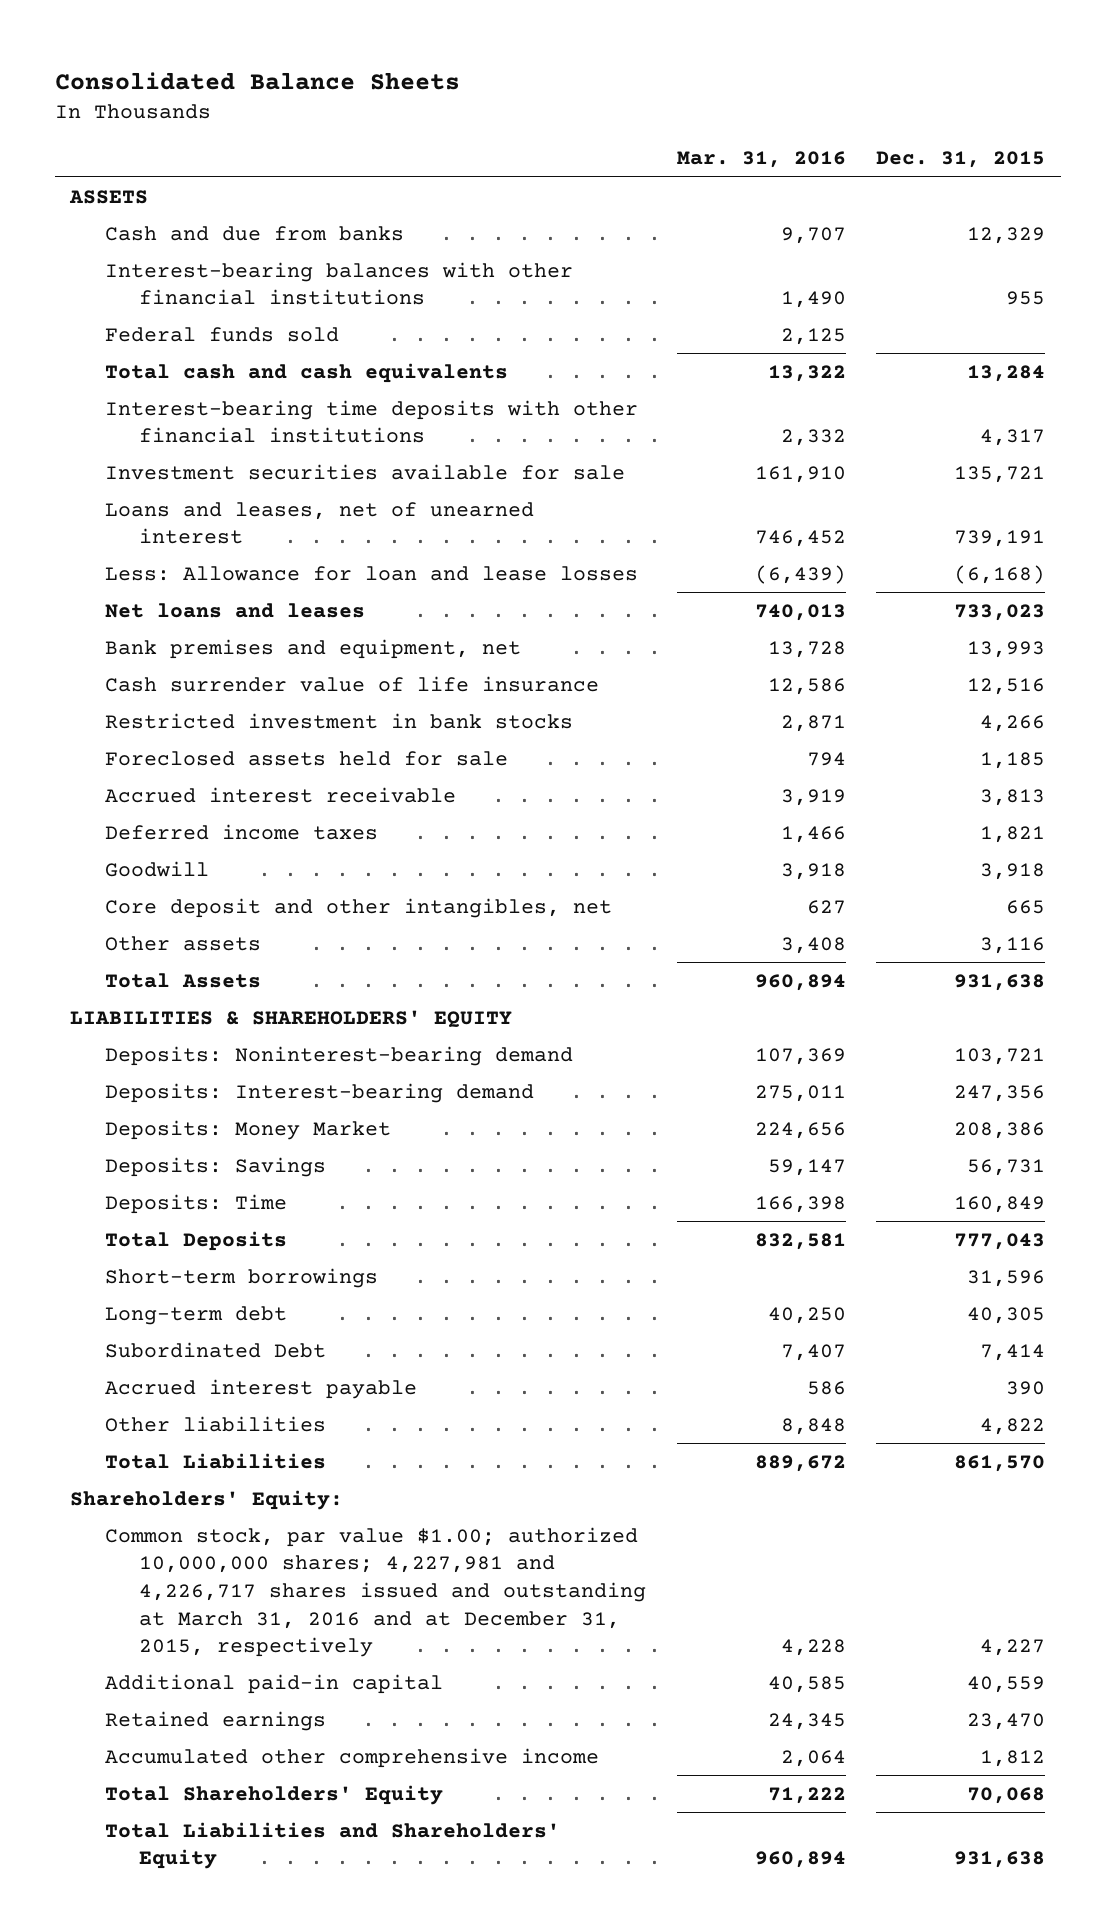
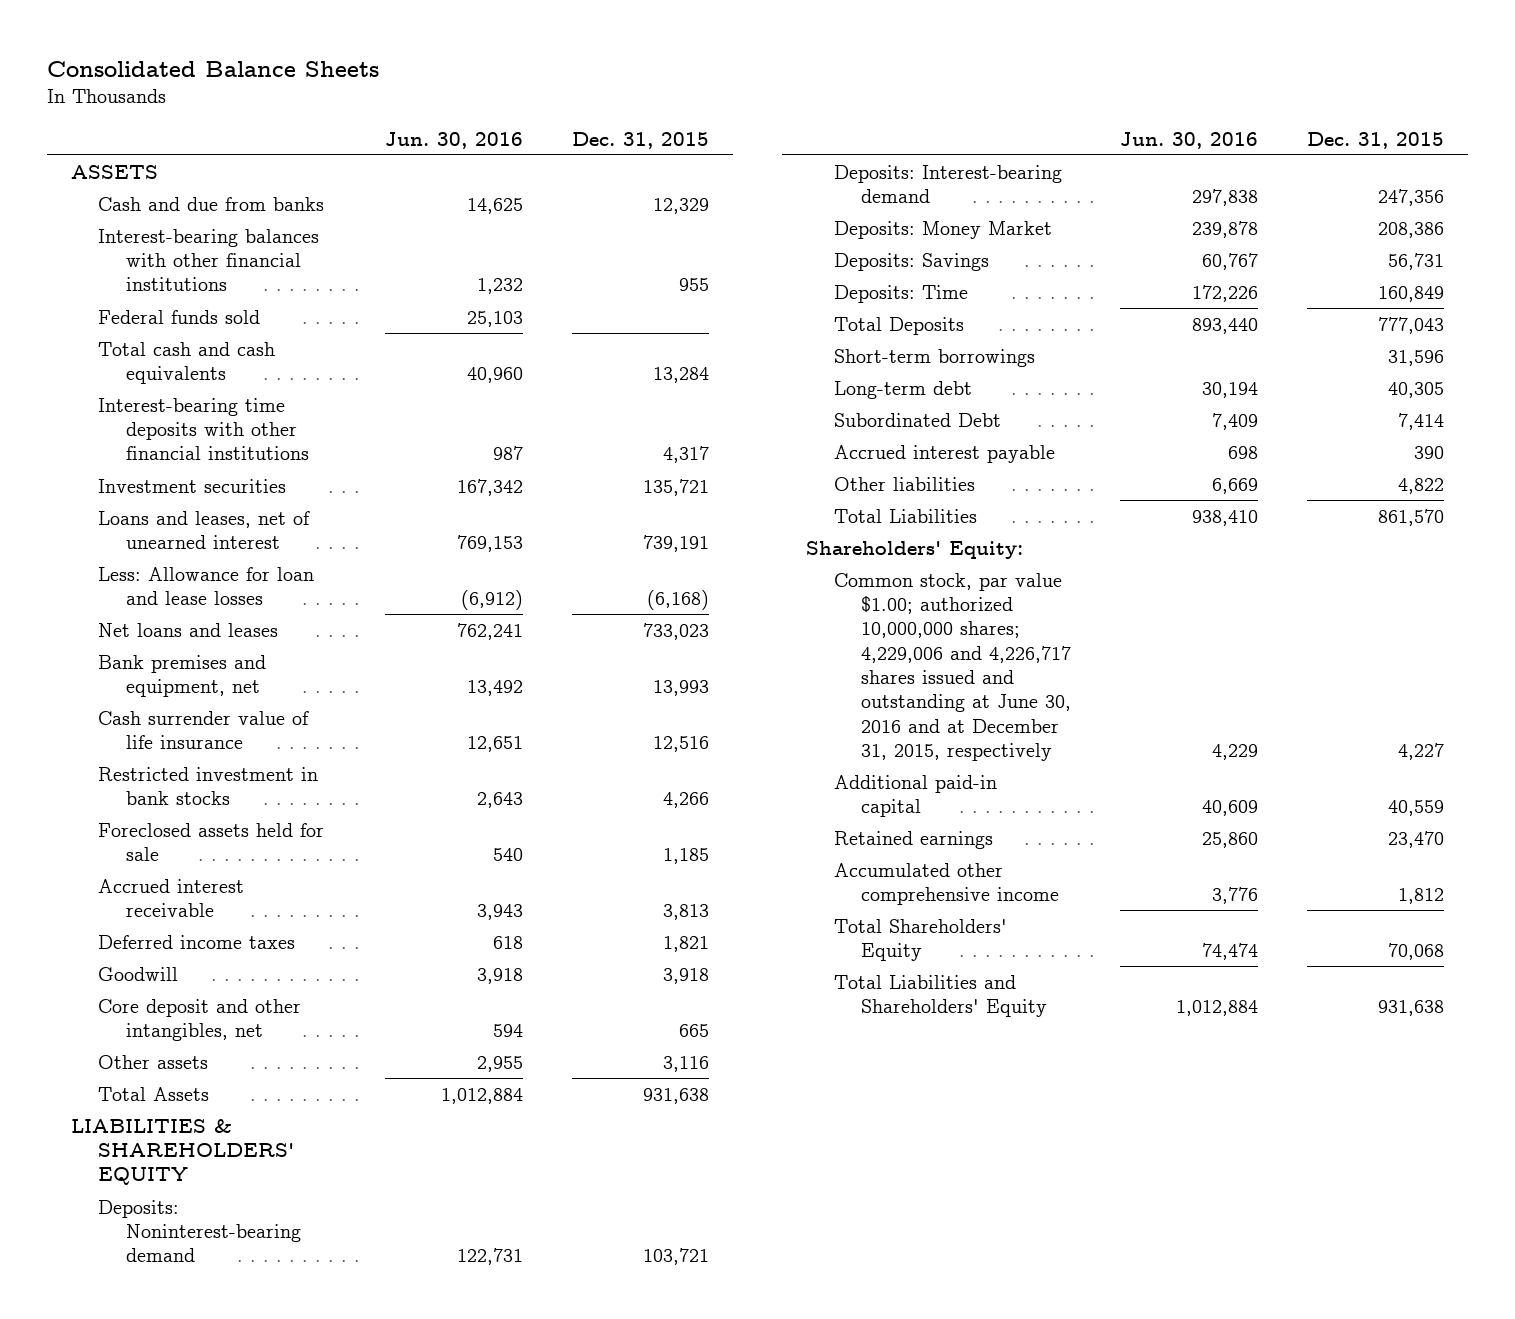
[676,151,846,169] Mar. 31, 2016 -> none
none -> [384,131,523,149] Jun. 30, 2016
[104,463,625,480] Investment securities available for sale -> [98,478,287,493] Investment securities
[104,1526,646,1658] Common stock, par value $1.00; authorized 10,000,000 shares; 4,227,981 and 4,226,717 shares issued and outstanding at March 31, 2016 and at December 31, 2015, respectively -> [833,572,1071,762] Common stock, par value $1.00; authorized 10,000,000 shares; 4,229,006 and 4,226,717 shares issued and outstanding at June 30, 2016 and at December 31, 2015, respectively

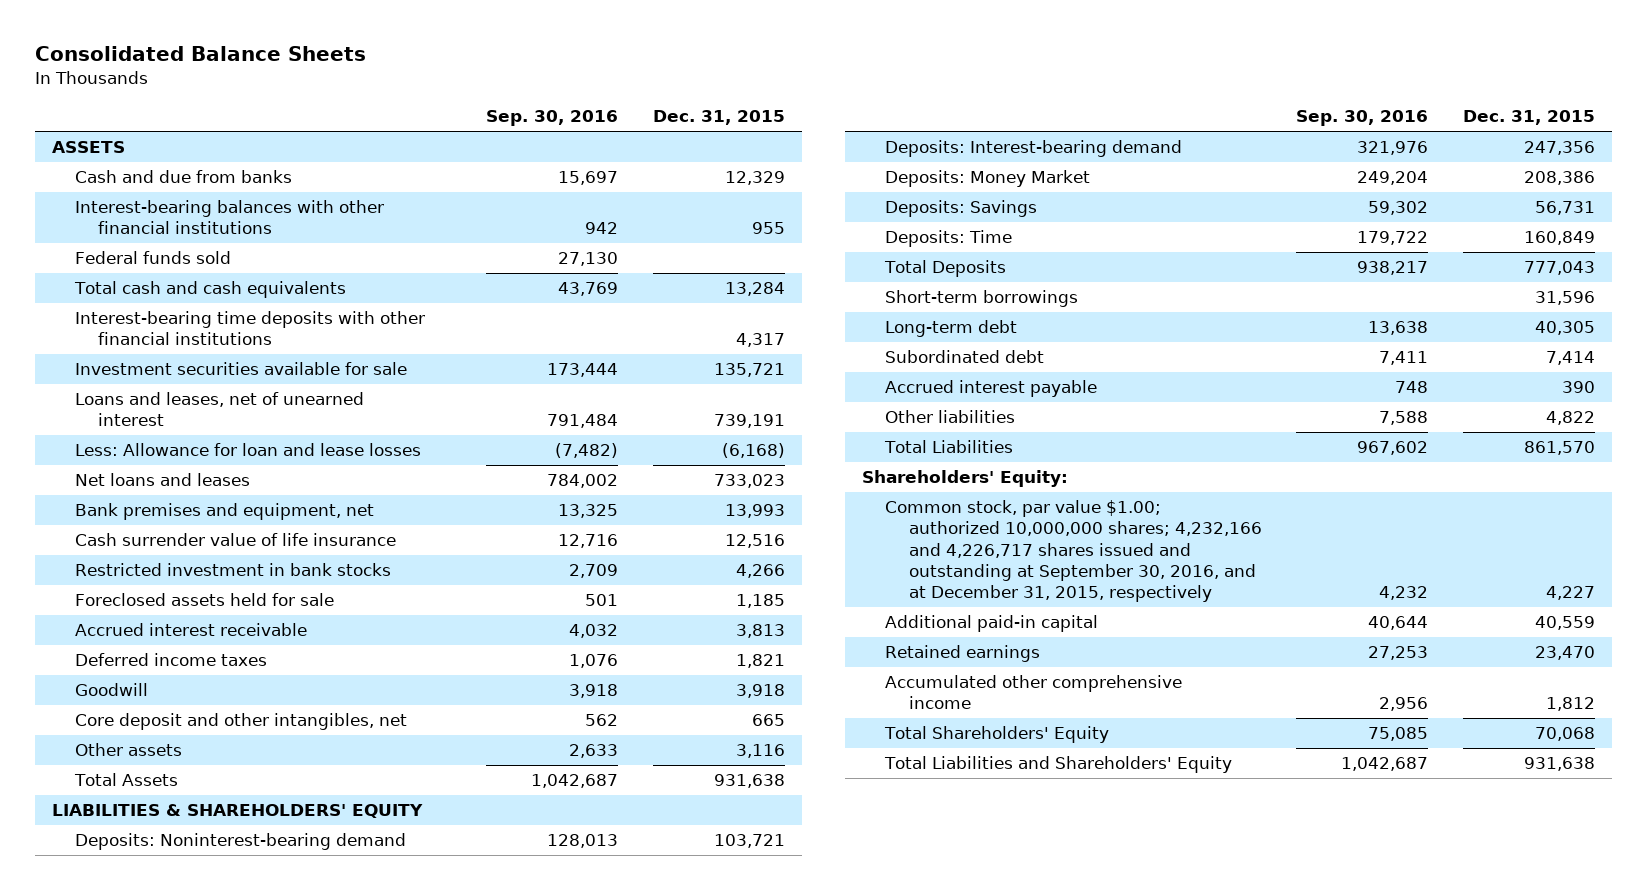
[384,131,523,149] Jun. 30, 2016 -> none
none -> [486,110,619,127] Sep. 30, 2016
[98,478,287,493] Investment securities -> [75,362,408,376] Investment securities available for sale
[833,412,1001,427] Subordinated Debt -> [885,350,1045,364] Subordinated debt
[833,572,1071,762] Common stock, par value $1.00; authorized 10,000,000 shares; 4,229,006 and 4,226,717 shares issued and outstanding at June 30, 2016 and at December 31, 2015, respectively -> [885,500,1262,602] Common stock, par value $1.00; authorized 10,000,000 shares; 4,232,166 and 4,226,717 shares issued and outstanding at September 30, 2016, and at December 31, 2015, respectively

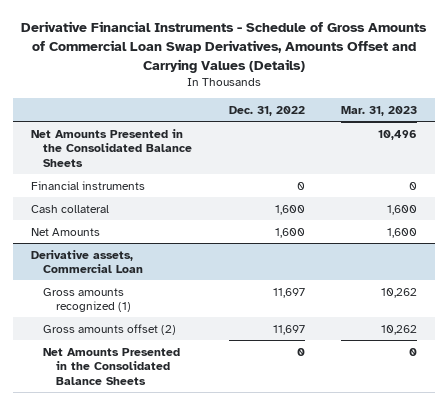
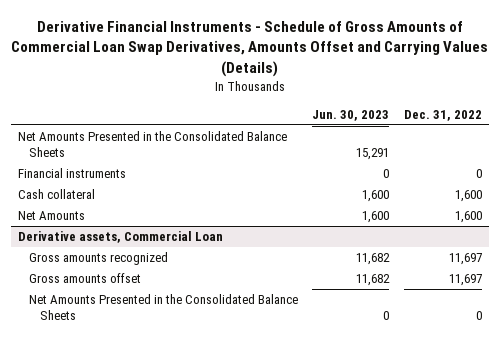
[340,105,417,116] Mar. 31, 2023 -> none
none -> [312,109,390,121] Jun. 30, 2023
[43,287,131,313] Gross amounts recognized (1) -> [29,252,169,266] Gross amounts recognized
[43,323,177,335] Gross amounts offset (2) -> [29,273,142,284] Gross amounts offset

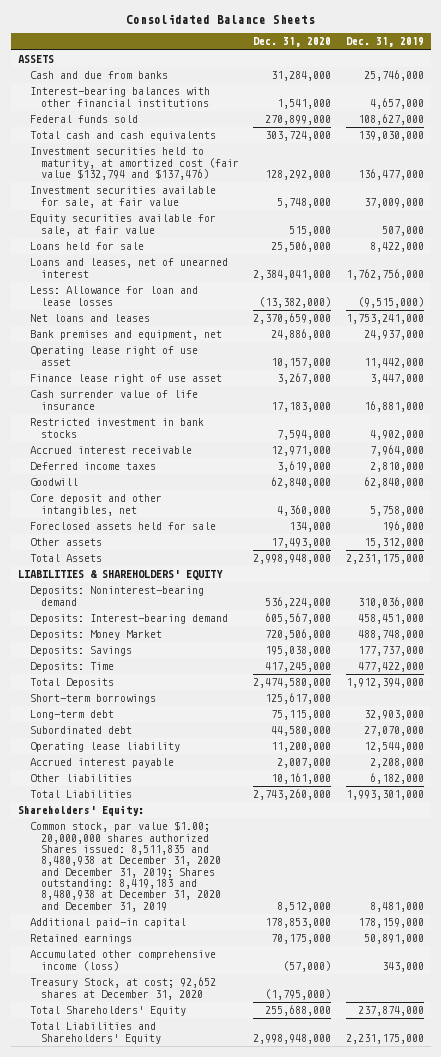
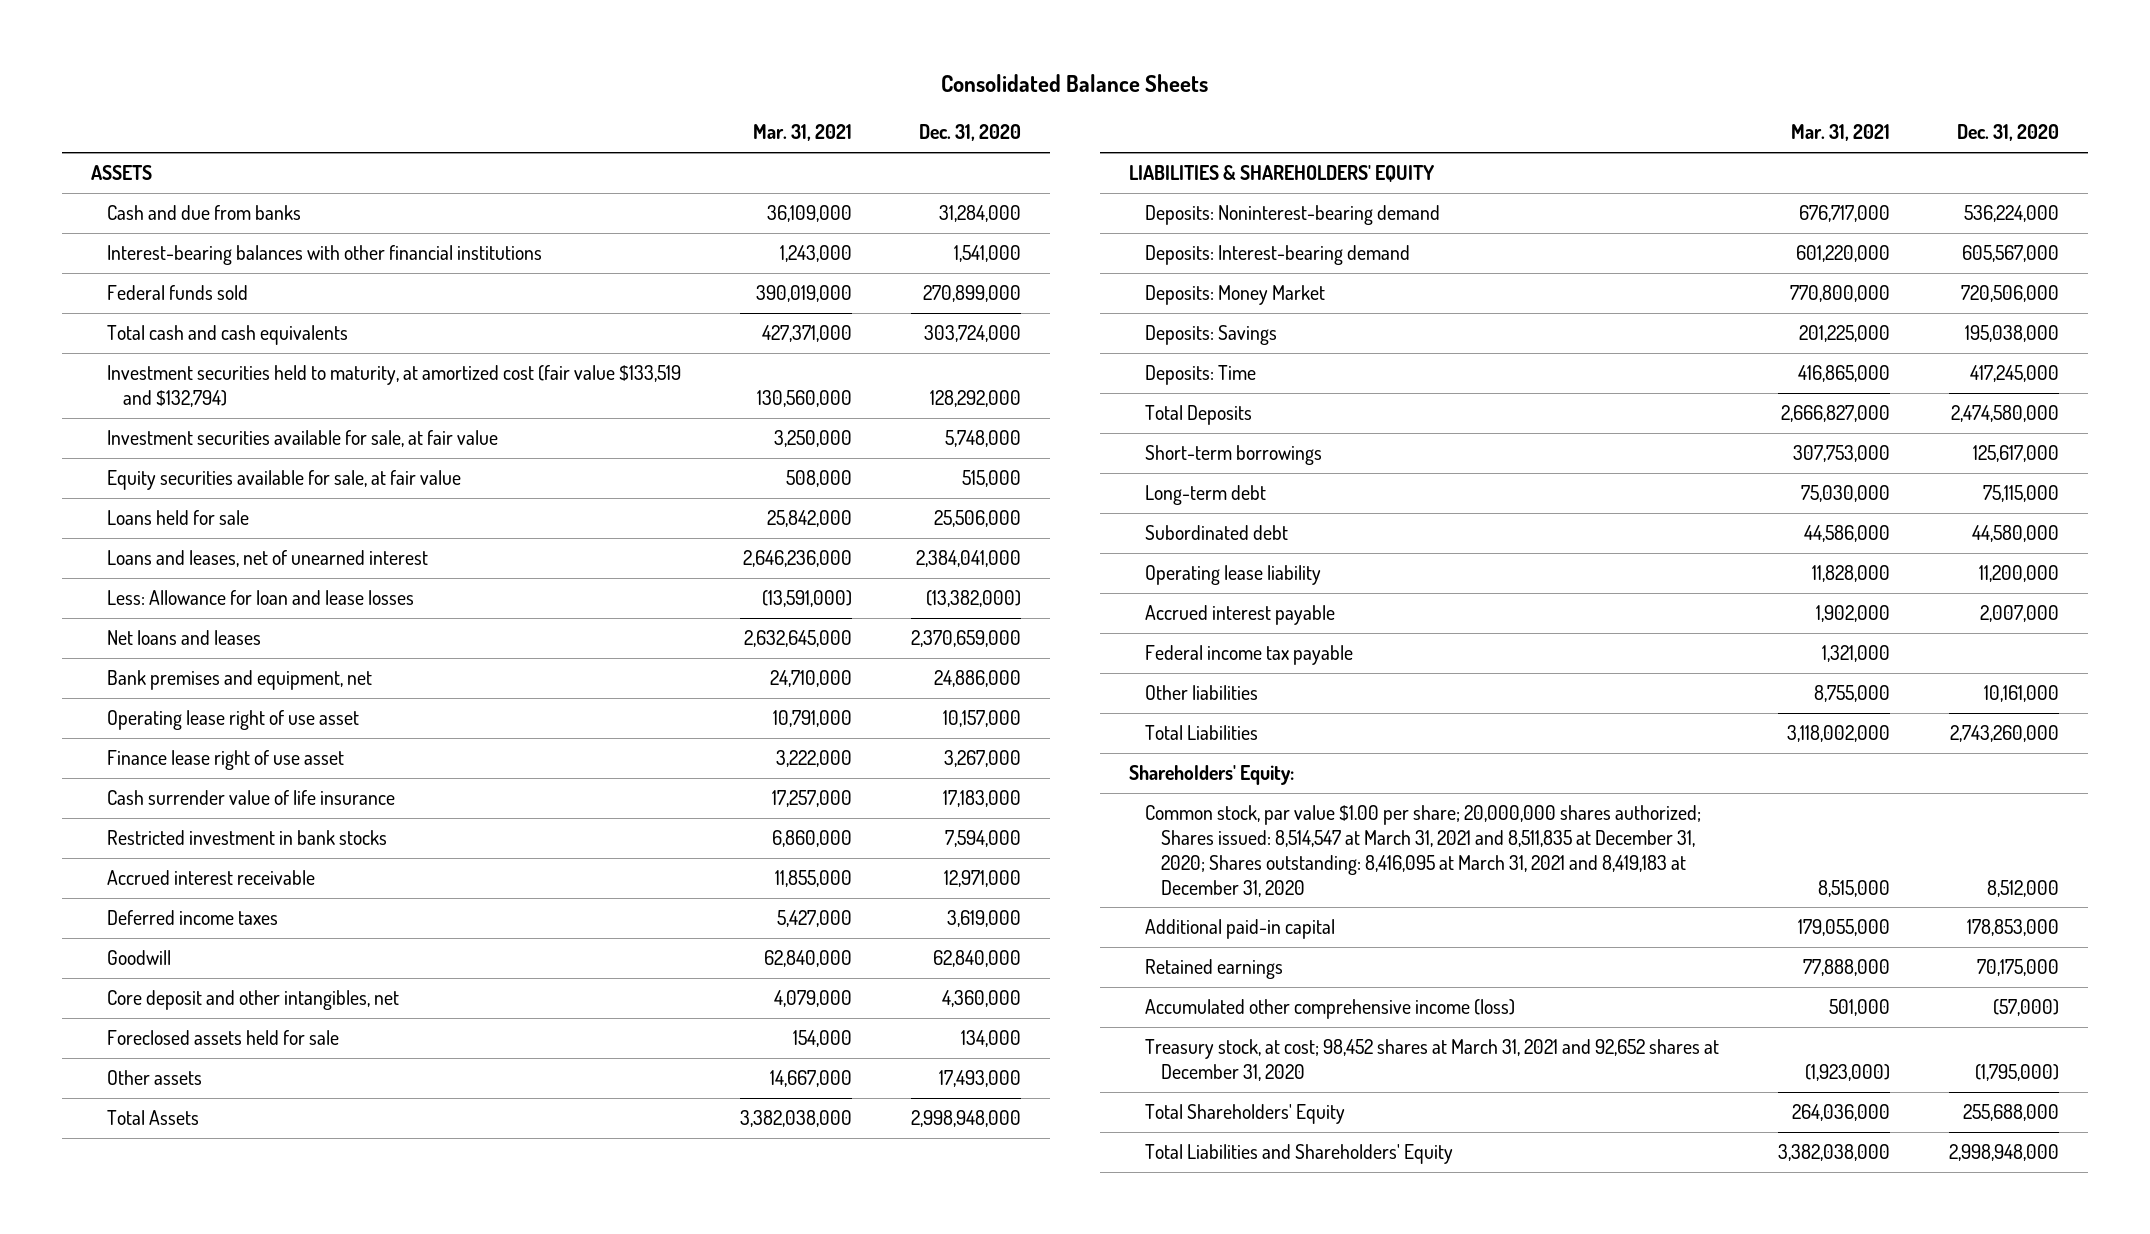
[345,37,424,48] Dec. 31, 2019 -> none
none -> [752,124,852,142] Mar. 31, 2021
[29,147,240,181] Investment securities held to maturity, at amortized cost (fair value $132,794 and $137,476) -> [107,365,682,408] Investment securities held to maturity, at amortized cost (fair value $133,519 and $132,794)
none -> [1145,645,1354,666] Federal income tax payable
[29,821,222,912] Common stock, par value $1.00; 20,000,000 shares authorized Shares issued: 8,511,835 and 8,480,938 at December 31, 2020 and December 31, 2019; Shares outstanding: 8,419,183 and 8,480,938 at December 31, 2020 and December 31, 2019 -> [1145,805,1702,897] Common stock, par value $1.00 per share; 20,000,000 shares authorized; Shares issued: 8,514,547 at March 31, 2021 and 8,511,835 at December 31, 2020; Shares outstanding: 8,416,095 at March 31, 2021 and 8,419,183 at December 31, 2020
[29,977,216,1000] Treasury Stock, at cost; 92,652 shares at December 31, 2020 -> [1145,1039,1720,1082] Treasury stock, at cost; 98,452 shares at March 31, 2021 and 92,652 shares at December 31, 2020

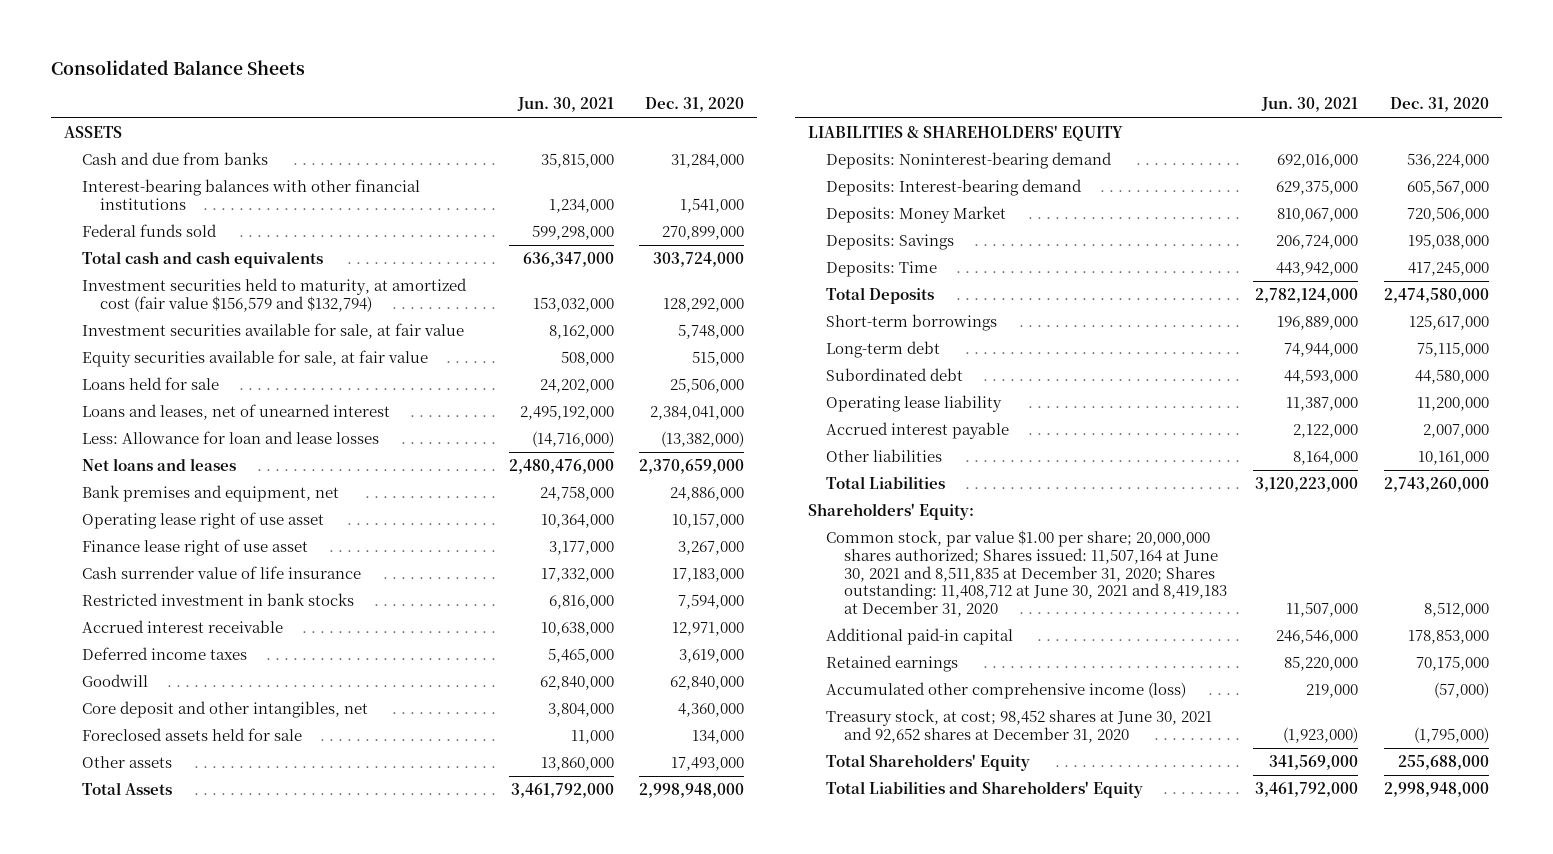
[752,124,852,142] Mar. 31, 2021 -> none
none -> [516,97,614,113] Jun. 30, 2021
[107,365,682,408] Investment securities held to maturity, at amortized cost (fair value $133,519 and $132,794) -> [81,278,467,312] Investment securities held to maturity, at amortized cost (fair value $156,579 and $132,794)
[1145,645,1354,666] Federal income tax payable -> none
[1145,805,1702,897] Common stock, par value $1.00 per share; 20,000,000 shares authorized; Shares issued: 8,514,547 at March 31, 2021 and 8,511,835 at December 31, 2020; Shares outstanding: 8,416,095 at March 31, 2021 and 8,419,183 at December 31, 2020 -> [826,530,1227,618] Common stock, par value $1.00 per share; 20,000,000 shares authorized; Shares issued: 11,507,164 at June 30, 2021 and 8,511,835 at December 31, 2020; Shares outstanding: 11,408,712 at June 30, 2021 and 8,419,183 at December 31, 2020
[1145,1039,1720,1082] Treasury stock, at cost; 98,452 shares at March 31, 2021 and 92,652 shares at December 31, 2020 -> [826,709,1213,743] Treasury stock, at cost; 98,452 shares at June 30, 2021 and 92,652 shares at December 31, 2020

